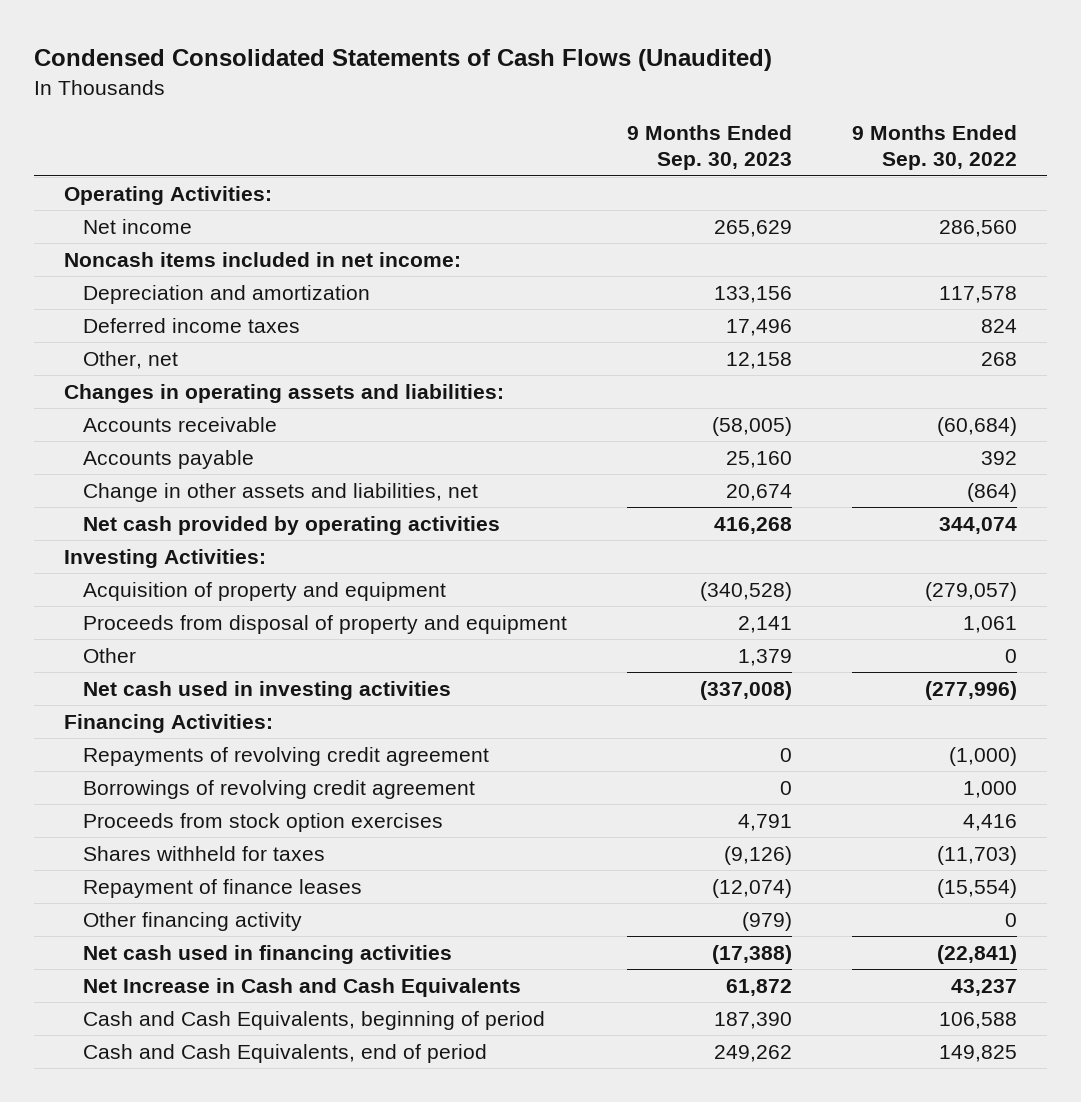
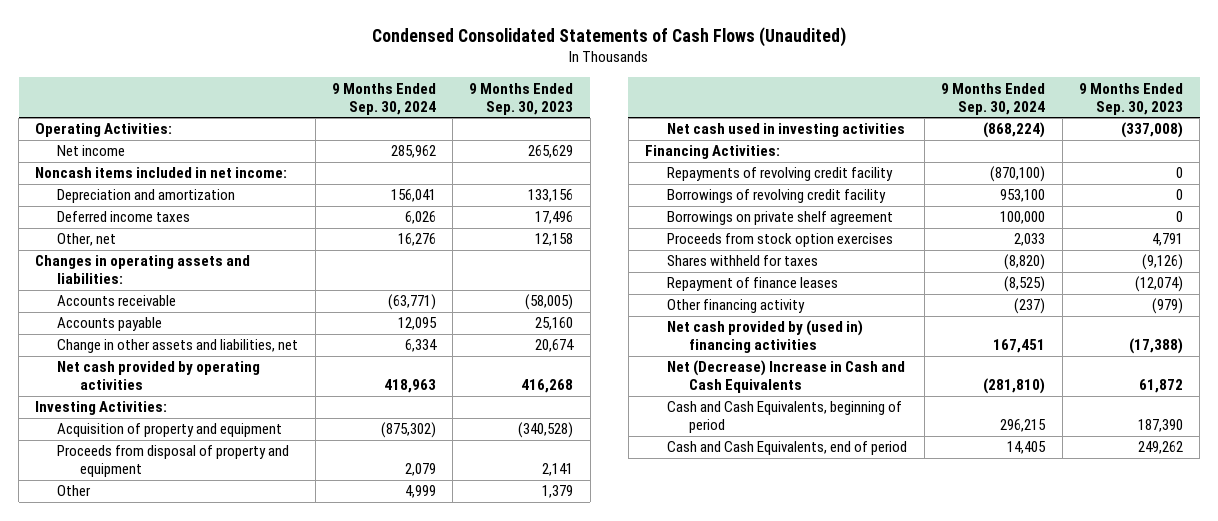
[851,124,1017,171] 9 Months Ended Sep. 30, 2022 -> none
none -> [331,82,436,115] 9 Months Ended Sep. 30, 2024
[82,746,489,766] Repayments of revolving credit agreement -> [666,167,893,182] Repayments of revolving credit facility
[82,779,475,799] Borrowings of revolving credit agreement -> [666,189,886,204] Borrowings of revolving credit facility
none -> [666,211,893,226] Borrowings on private shelf agreement
[82,944,452,964] Net cash used in financing activities -> [666,320,863,354] Net cash provided by (used in) financing activities
[82,977,521,997] Net Increase in Cash and Cash Equivalents -> [666,360,905,394] Net (Decrease) Increase in Cash and Cash Equivalents

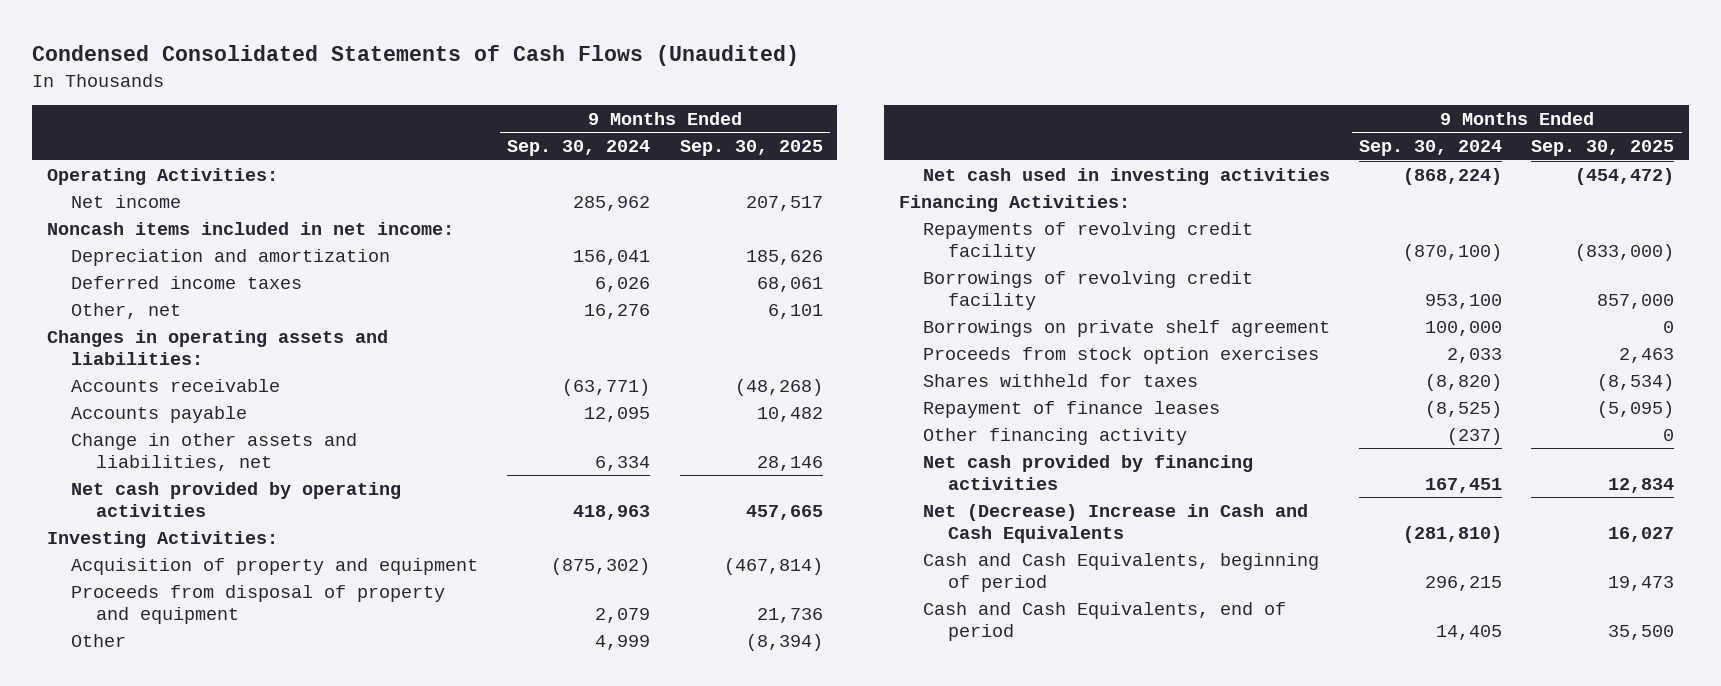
[469,82,574,115] 9 Months Ended Sep. 30, 2023 -> none
none -> [679,140,823,157] Sep. 30, 2025
[666,320,863,354] Net cash provided by (used in) financing activities -> [923,454,1254,490] Net cash provided by financing activities

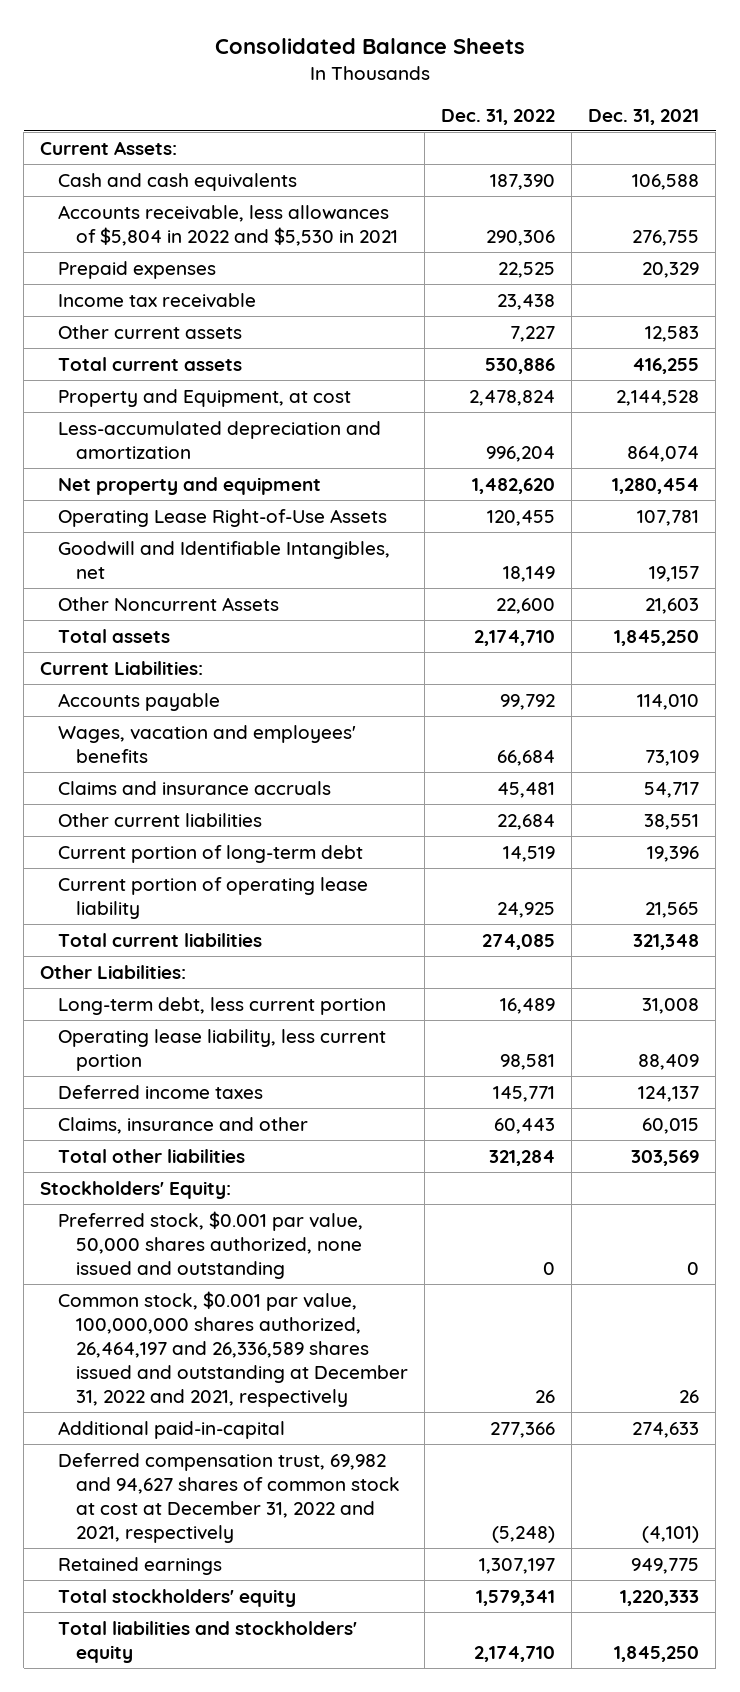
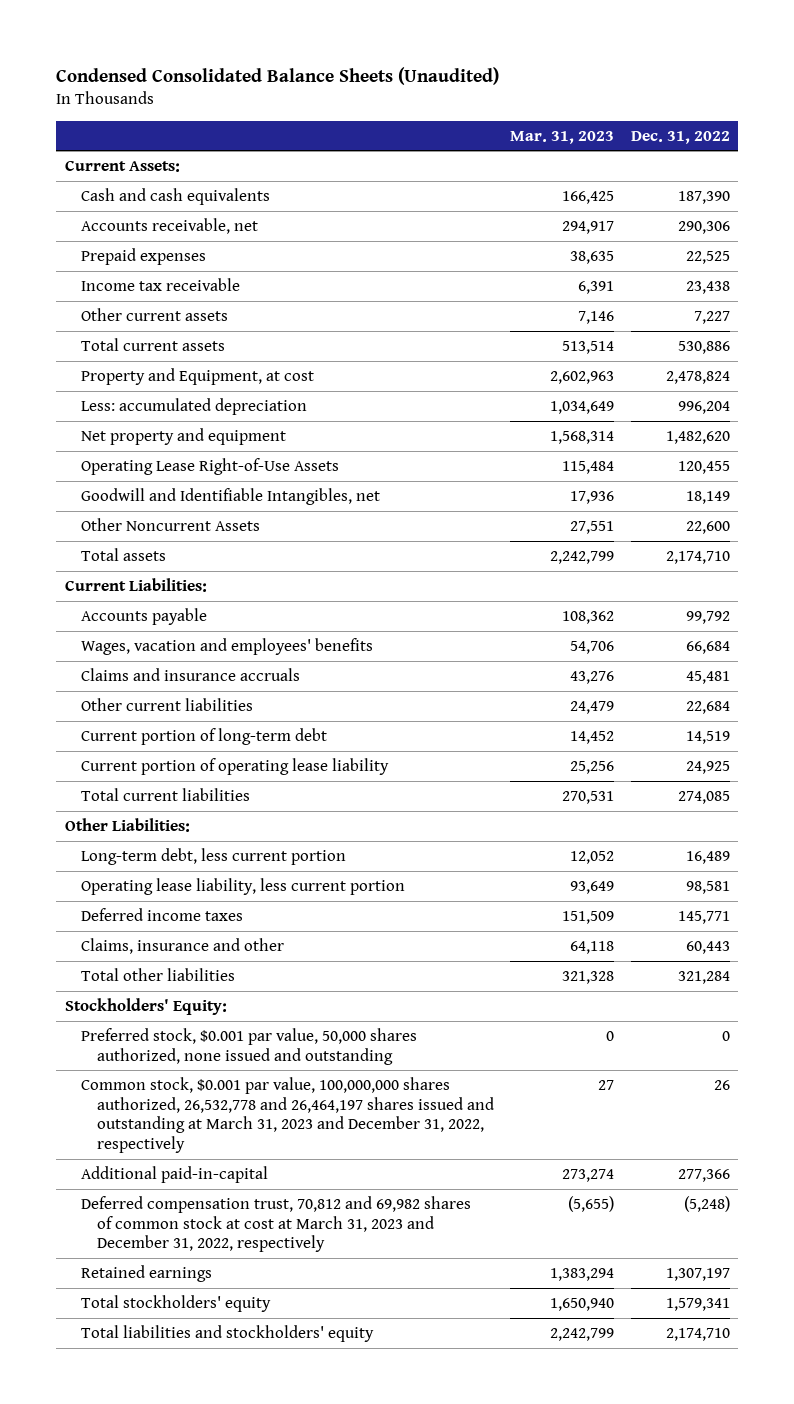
[214,37,525,54] Consolidated Balance Sheets -> [56,67,500,86] Condensed Consolidated Balance Sheets (Unaudited)
[588,108,700,125] Dec. 31, 2021 -> none
none -> [510,130,615,144] Mar. 31, 2023
[58,204,398,246] Accounts receivable, less allowances of $5,804 in 2022 and $5,530 in 2021 -> [80,217,258,234] Accounts receivable, net
[58,420,382,459] Less-accumulated depreciation and amortization -> [80,397,307,415] Less: accumulated depreciation
[58,1290,408,1408] Common stock, $0.001 par value, 100,000,000 shares authorized, 26,464,197 and 26,336,589 shares issued and outstanding at December 31, 2022 and 2021, respectively -> [80,1076,494,1154] Common stock, $0.001 par value, 100,000,000 shares authorized, 26,532,778 and 26,464,197 shares issued and outstanding at March 31, 2023 and December 31, 2022, respectively
[58,1452,400,1544] Deferred compensation trust, 69,982 and 94,627 shares of common stock at cost at December 31, 2022 and 2021, respectively -> [80,1195,471,1253] Deferred compensation trust, 70,812 and 69,982 shares of common stock at cost at March 31, 2023 and December 31, 2022, respectively

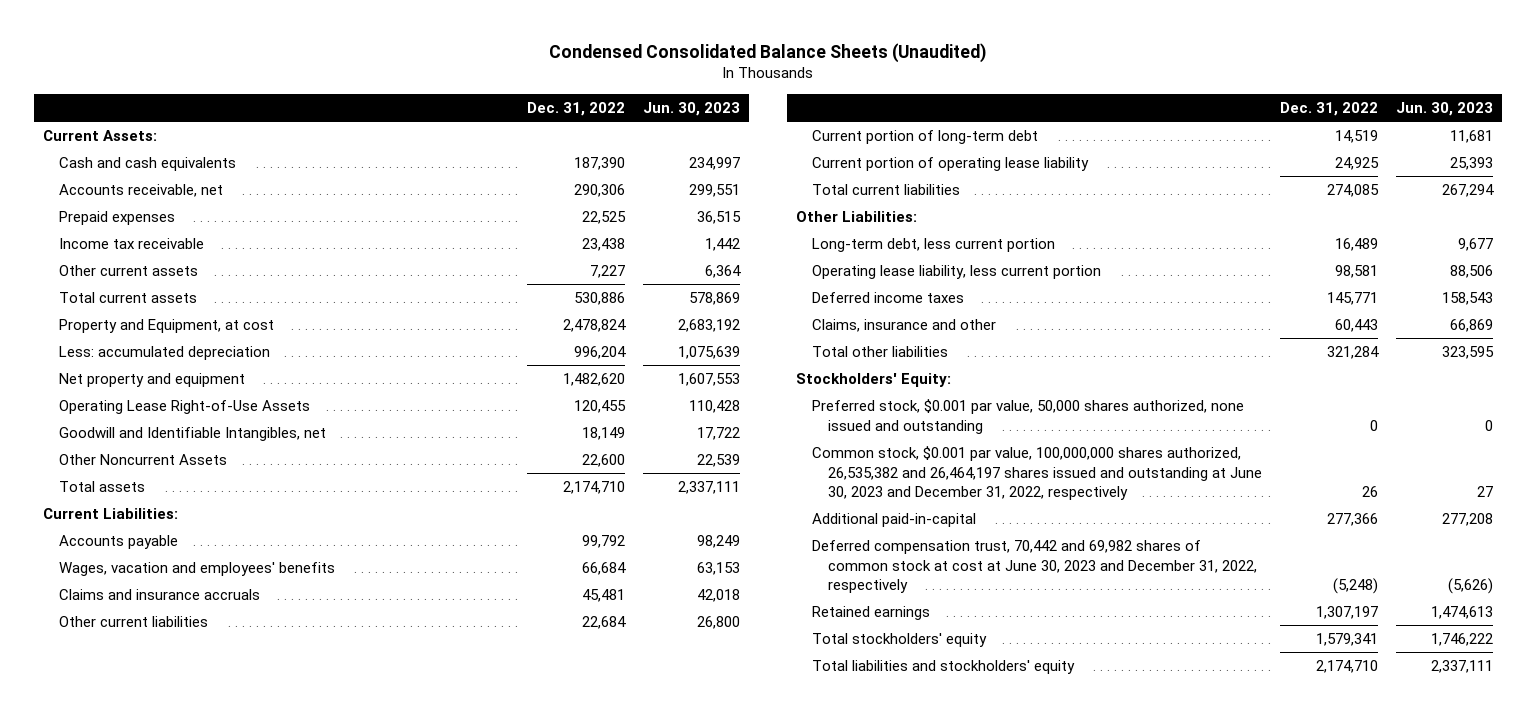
[510,130,615,144] Mar. 31, 2023 -> none
none -> [643,101,741,116] Jun. 30, 2023
[80,1076,494,1154] Common stock, $0.001 par value, 100,000,000 shares authorized, 26,532,778 and 26,464,197 shares issued and outstanding at March 31, 2023 and December 31, 2022, respectively -> [812,446,1262,501] Common stock, $0.001 par value, 100,000,000 shares authorized, 26,535,382 and 26,464,197 shares issued and outstanding at June 30, 2023 and December 31, 2022, respectively
[80,1195,471,1253] Deferred compensation trust, 70,812 and 69,982 shares of common stock at cost at March 31, 2023 and December 31, 2022, respectively -> [812,540,1257,594] Deferred compensation trust, 70,442 and 69,982 shares of common stock at cost at June 30, 2023 and December 31, 2022, respectively

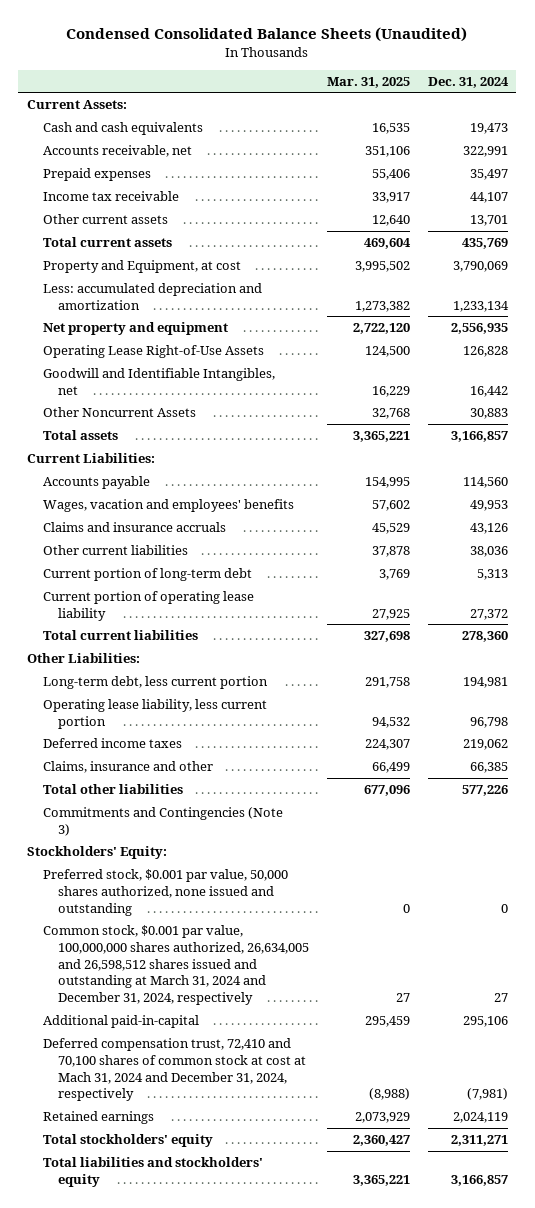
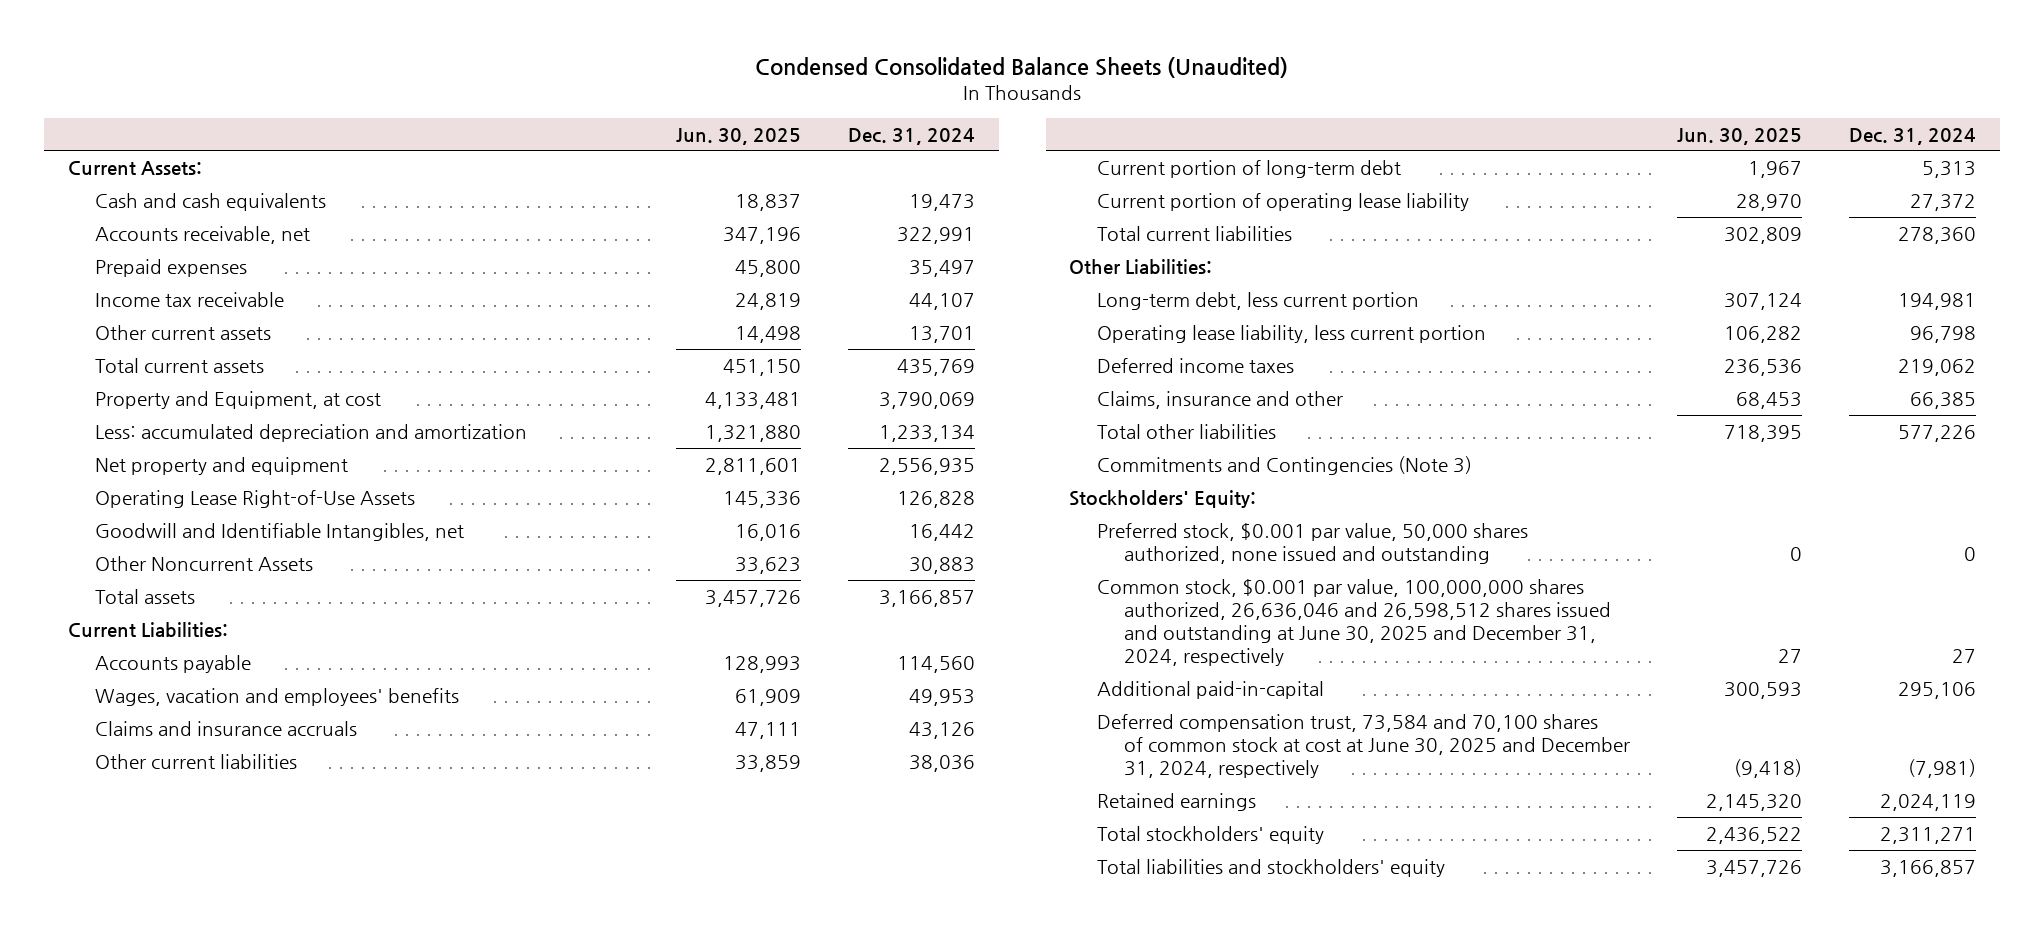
[327,76,411,88] Mar. 31, 2025 -> none
none -> [675,127,801,145] Jun. 30, 2025
[42,925,310,1006] Common stock, $0.001 par value, 100,000,000 shares authorized, 26,634,005 and 26,598,512 shares issued and outstanding at March 31, 2024 and December 31, 2024, respectively -> [1096,578,1611,667] Common stock, $0.001 par value, 100,000,000 shares authorized, 26,636,046 and 26,598,512 shares issued and outstanding at June 30, 2025 and December 31, 2024, respectively
[42,1038,307,1102] Deferred compensation trust, 72,410 and 70,100 shares of common stock at cost at Mach 31, 2024 and December 31, 2024, respectively -> [1096,713,1630,779] Deferred compensation trust, 73,584 and 70,100 shares of common stock at cost at June 30, 2025 and December 31, 2024, respectively

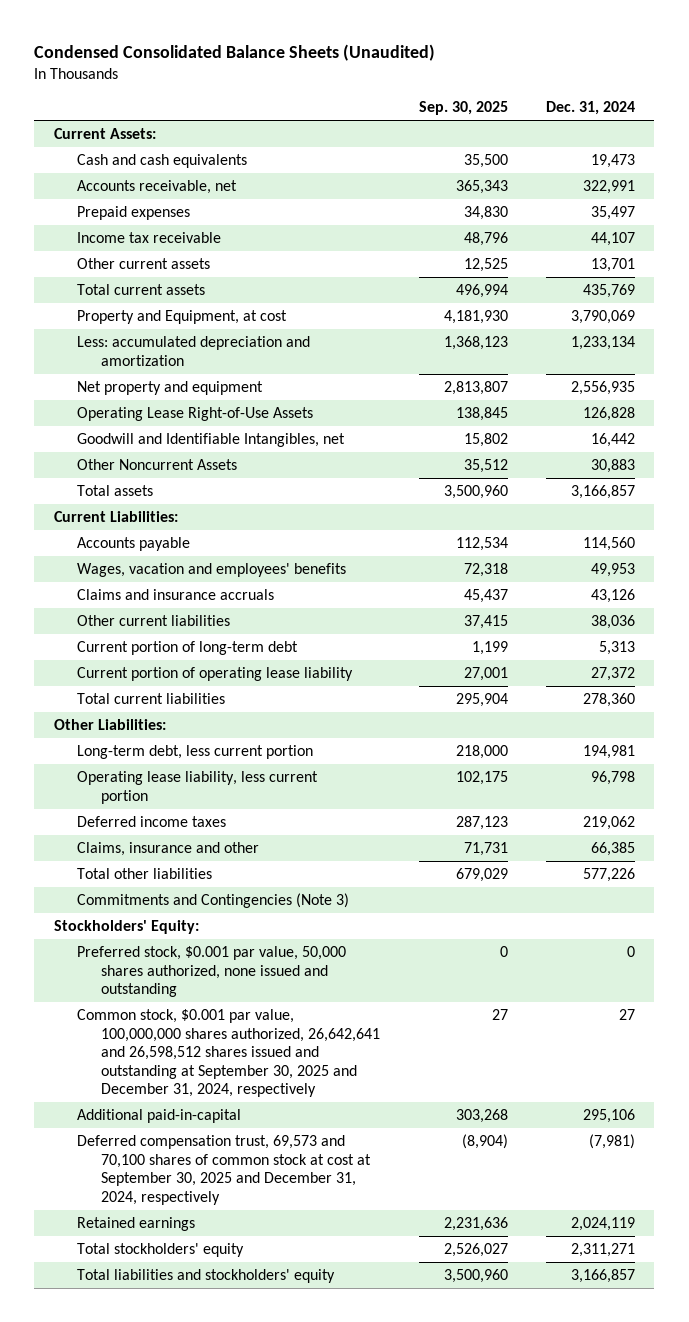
[675,127,801,145] Jun. 30, 2025 -> none
none -> [418,101,508,116] Sep. 30, 2025
[1096,578,1611,667] Common stock, $0.001 par value, 100,000,000 shares authorized, 26,636,046 and 26,598,512 shares issued and outstanding at June 30, 2025 and December 31, 2024, respectively -> [77,1008,380,1098] Common stock, $0.001 par value, 100,000,000 shares authorized, 26,642,641 and 26,598,512 shares issued and outstanding at September 30, 2025 and December 31, 2024, respectively
[1096,713,1630,779] Deferred compensation trust, 73,584 and 70,100 shares of common stock at cost at June 30, 2025 and December 31, 2024, respectively -> [77,1134,371,1205] Deferred compensation trust, 69,573 and 70,100 shares of common stock at cost at September 30, 2025 and December 31, 2024, respectively

